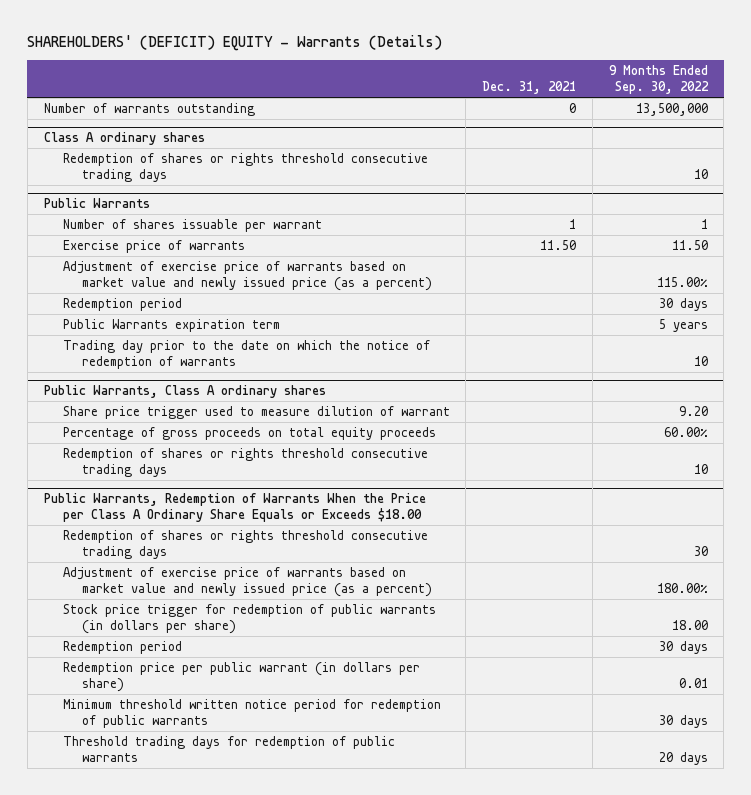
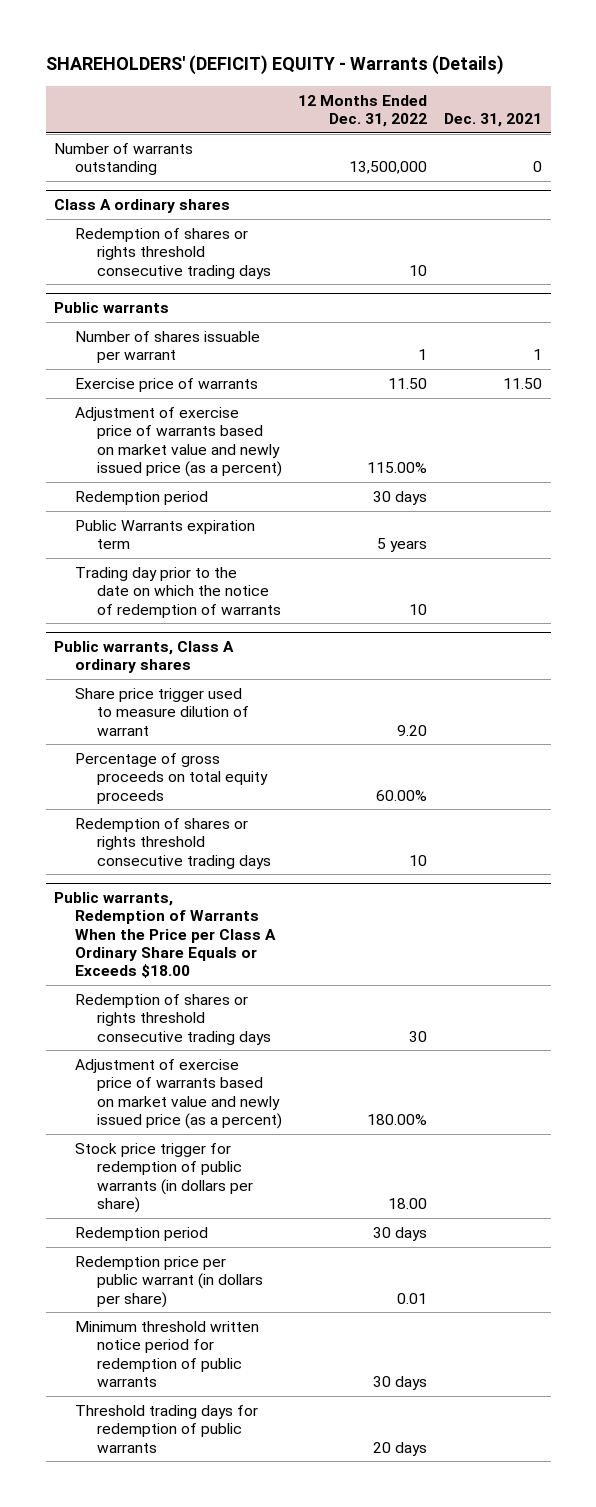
[608,64,709,95] 9 Months Ended Sep. 30, 2022 -> none
none -> [298,94,428,128] 12 Months Ended Dec. 31, 2022
[43,197,150,208] Public Warrants -> [54,302,170,314] Public warrants
[43,384,326,398] Public Warrants, Class A ordinary shares -> [54,641,235,674] Public warrants, Class A ordinary shares
[43,492,426,523] Public Warrants, Redemption of Warrants When the Price per Class A Ordinary Share Equals or Exceeds $18.00 -> [54,892,277,979] Public warrants, Redemption of Warrants When the Price per Class A Ordinary Share Equals or Exceeds $18.00

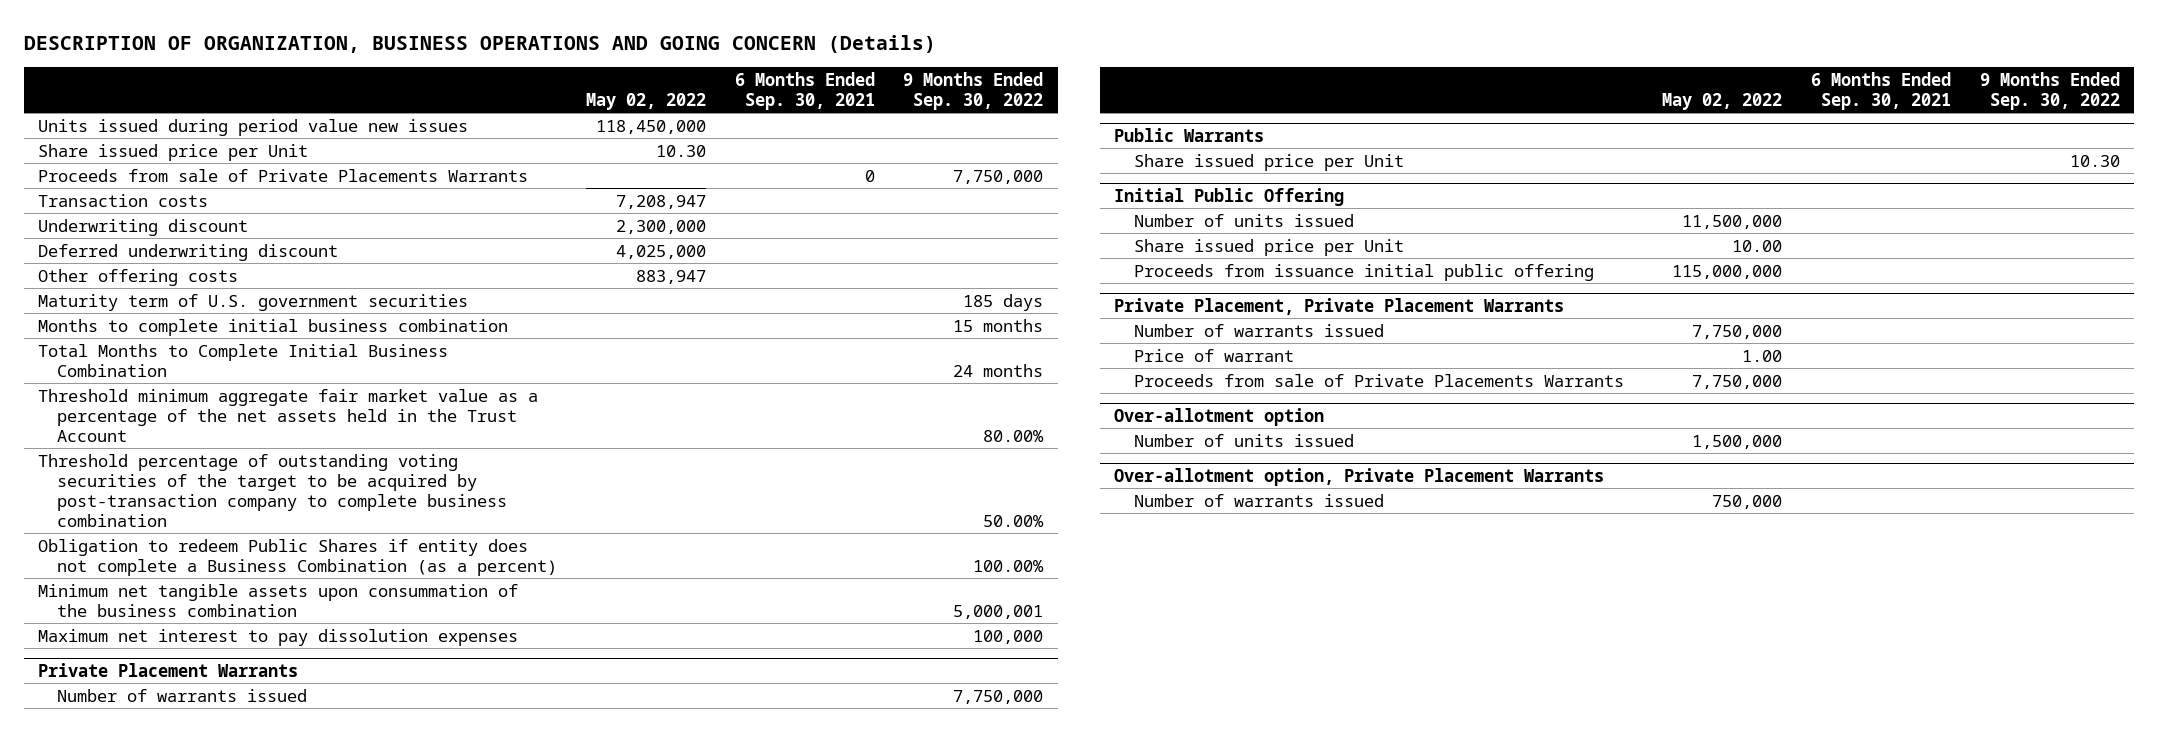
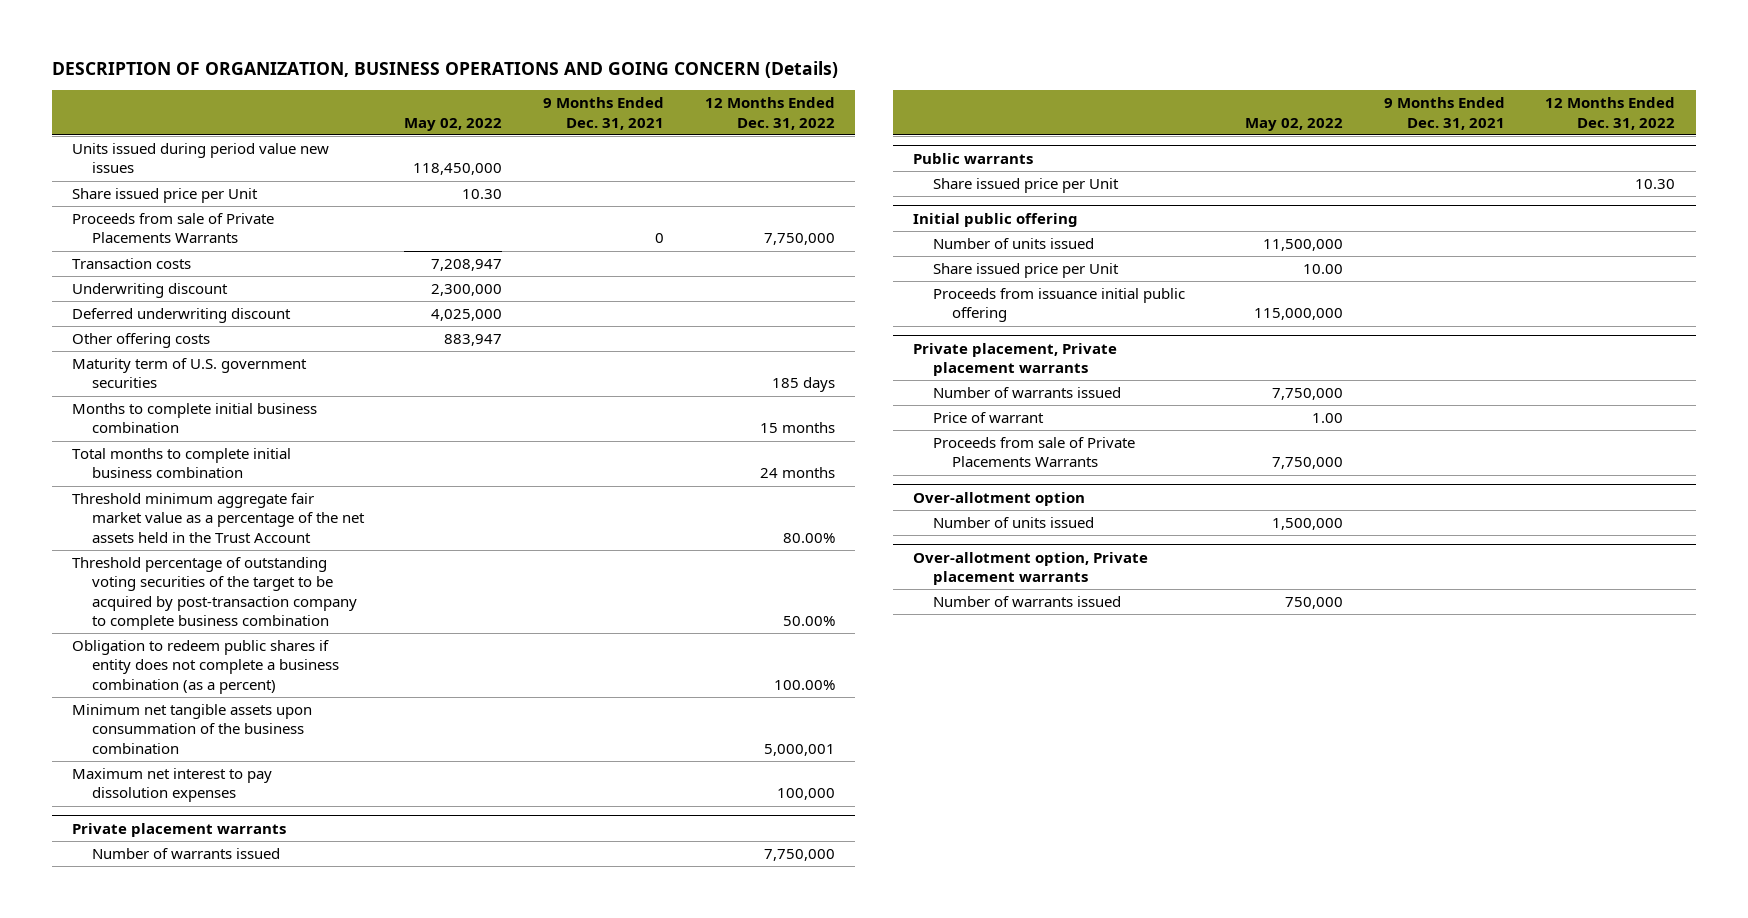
[734,71,875,110] 6 Months Ended Sep. 30, 2021 -> none
[903,71,1044,110] 9 Months Ended Sep. 30, 2022 -> none
none -> [543,97,665,130] 9 Months Ended Dec. 31, 2021
none -> [704,97,835,130] 12 Months Ended Dec. 31, 2022
[38,343,449,377] Total Months to Complete Initial Business Combination -> [72,448,292,479] Total months to complete initial business combination
[38,538,558,576] Obligation to redeem Public Shares if entity does not complete a Business Combination (as a percent) -> [72,640,339,694] Obligation to redeem public shares if entity does not complete a business combination (as a percent)
[38,662,299,677] Private Placement Warrants -> [72,822,287,837] Private placement warrants
[1114,127,1265,142] Public Warrants -> [912,152,1033,164] Public warrants
[1114,187,1345,206] Initial Public Offering -> [912,212,1078,227] Initial public offering
[1114,297,1565,315] Private Placement, Private Placement Warrants -> [912,342,1117,377] Private placement, Private placement warrants
[1114,467,1605,486] Over-allotment option, Private Placement Warrants -> [912,551,1148,586] Over-allotment option, Private placement warrants

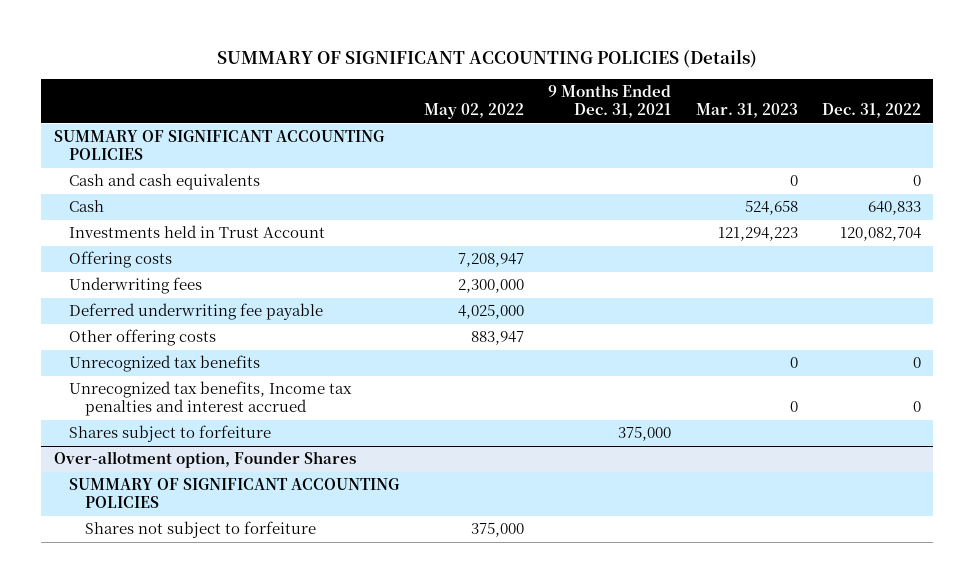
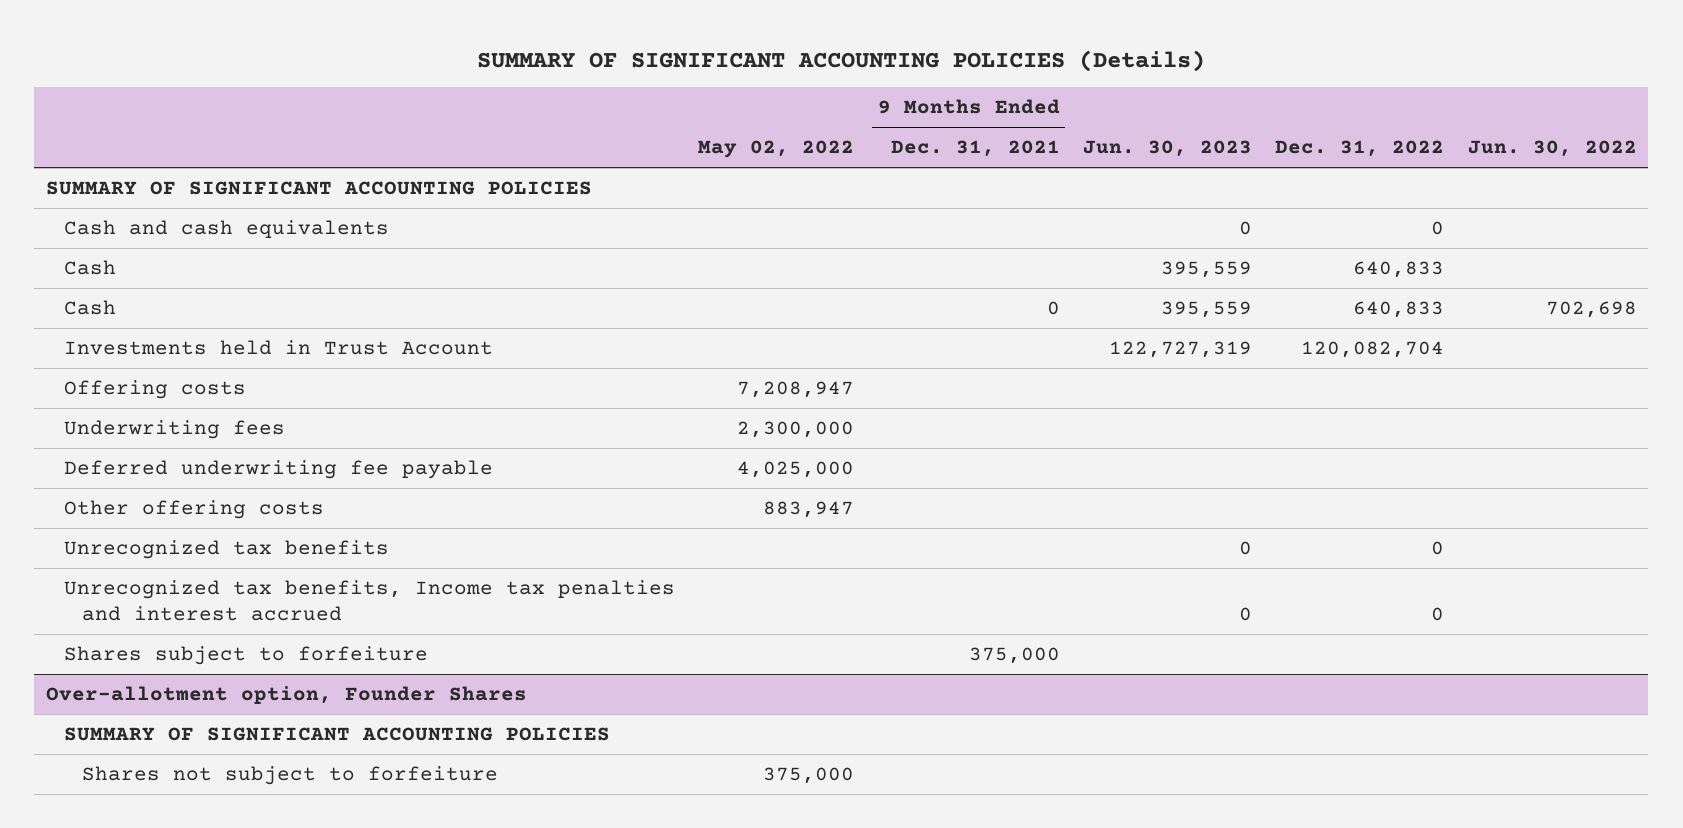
[695,103,798,119] Mar. 31, 2023 -> none
none -> [1082,140,1252,158] Jun. 30, 2023
none -> [1467,140,1637,158] Jun. 30, 2022
none -> [63,300,116,316] Cash

